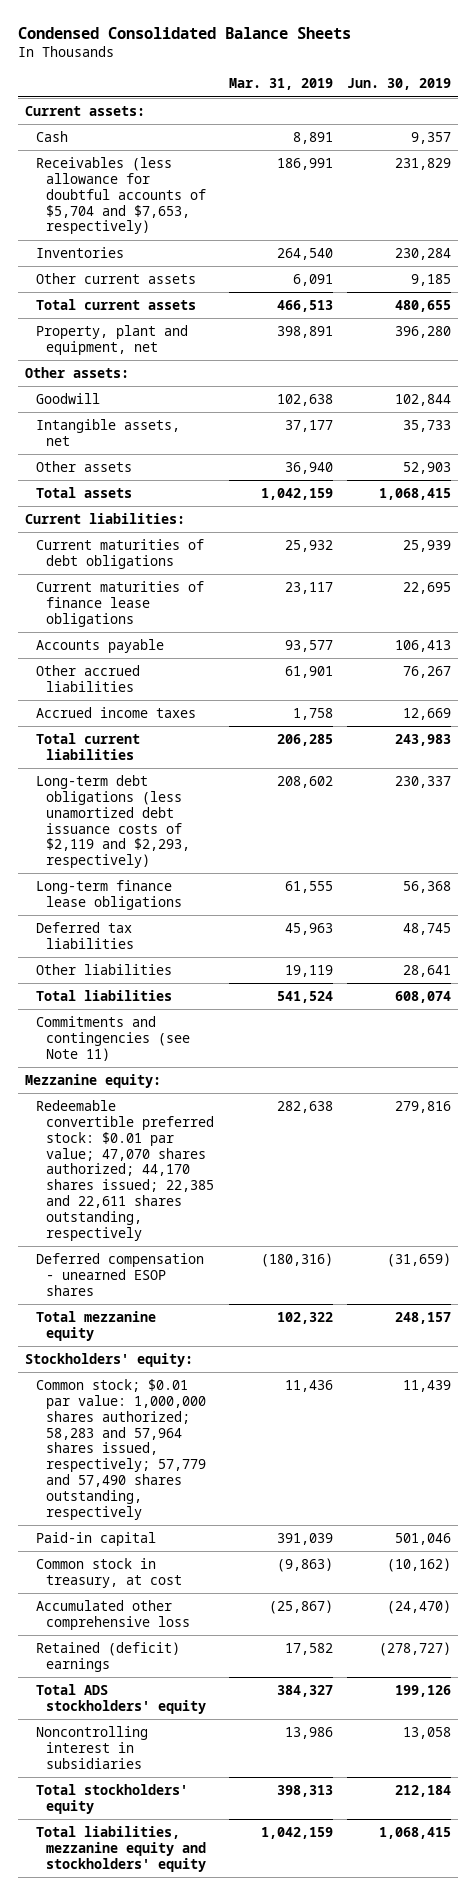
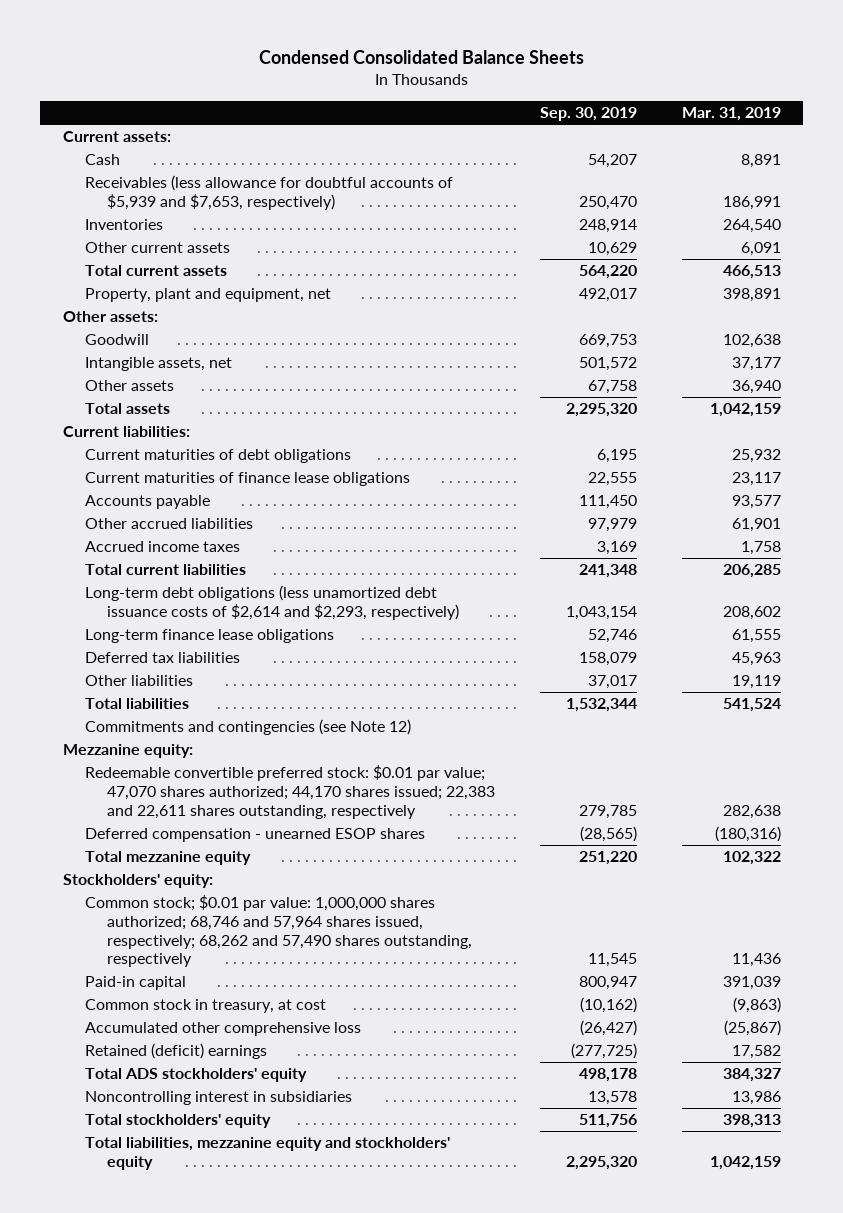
[346,78,451,91] Jun. 30, 2019 -> none
none -> [539,107,637,122] Sep. 30, 2019
[35,157,207,235] Receivables (less allowance for doubtful accounts of $5,704 and $7,653, respectively) -> [84,175,453,210] Receivables (less allowance for doubtful accounts of $5,939 and $7,653, respectively)
[35,775,191,869] Long-term debt obligations (less unamortized debt issuance costs of $2,119 and $2,293, respectively) -> [84,585,459,620] Long-term debt obligations (less unamortized debt issuance costs of $2,614 and $2,293, respectively)
[35,1016,191,1061] Commitments and contingencies (see Note 11) -> [84,719,411,736] Commitments and contingencies (see Note 12)
[35,1100,215,1241] Redeemable convertible preferred stock: $0.01 par value; 47,070 shares authorized; 44,170 shares issued; 22,385 and 22,611 shares outstanding, respectively -> [84,765,495,819] Redeemable convertible preferred stock: $0.01 par value; 47,070 shares authorized; 44,170 shares issued; 22,383 and 22,611 shares outstanding, respectively
[35,1379,207,1520] Common stock; $0.01 par value: 1,000,000 shares authorized; 58,283 and 57,964 shares issued, respectively; 57,779 and 57,490 shares outstanding, respectively -> [84,895,472,968] Common stock; $0.01 par value: 1,000,000 shares authorized; 68,746 and 57,964 shares issued, respectively; 68,262 and 57,490 shares outstanding, respectively

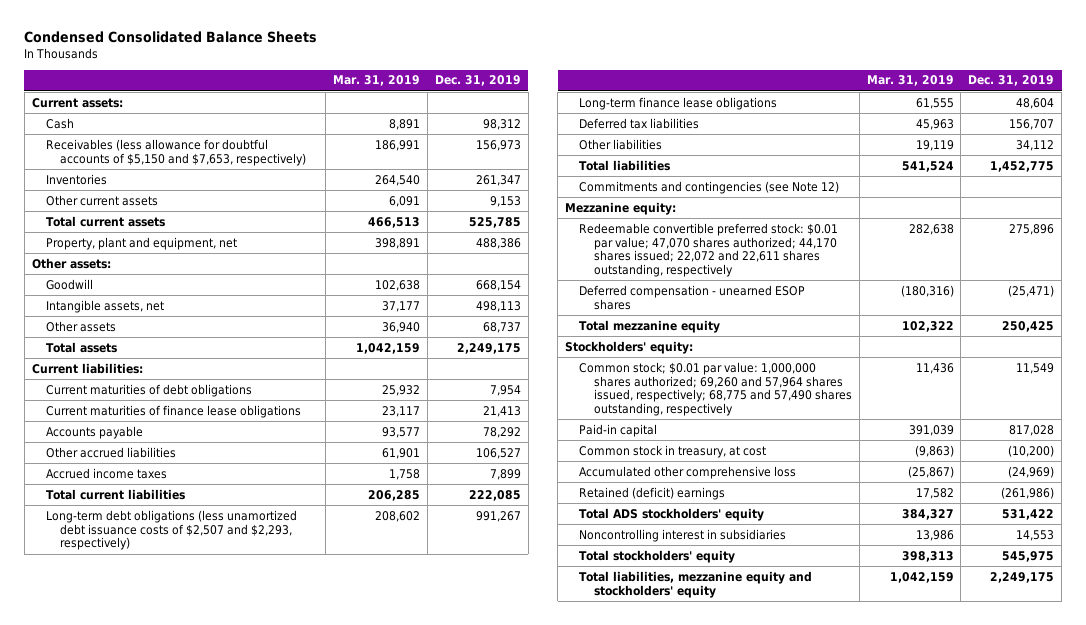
[539,107,637,122] Sep. 30, 2019 -> none
none -> [435,75,522,87] Dec. 31, 2019
[84,175,453,210] Receivables (less allowance for doubtful accounts of $5,939 and $7,653, respectively) -> [46,138,307,166] Receivables (less allowance for doubtful accounts of $5,150 and $7,653, respectively)
[84,585,459,620] Long-term debt obligations (less unamortized debt issuance costs of $2,614 and $2,293, respectively) -> [46,509,298,551] Long-term debt obligations (less unamortized debt issuance costs of $2,507 and $2,293, respectively)
[84,765,495,819] Redeemable convertible preferred stock: $0.01 par value; 47,070 shares authorized; 44,170 shares issued; 22,383 and 22,611 shares outstanding, respectively -> [579,222,839,278] Redeemable convertible preferred stock: $0.01 par value; 47,070 shares authorized; 44,170 shares issued; 22,072 and 22,611 shares outstanding, respectively
[84,895,472,968] Common stock; $0.01 par value: 1,000,000 shares authorized; 68,746 and 57,964 shares issued, respectively; 68,262 and 57,490 shares outstanding, respectively -> [579,361,852,417] Common stock; $0.01 par value: 1,000,000 shares authorized; 69,260 and 57,964 shares issued, respectively; 68,775 and 57,490 shares outstanding, respectively

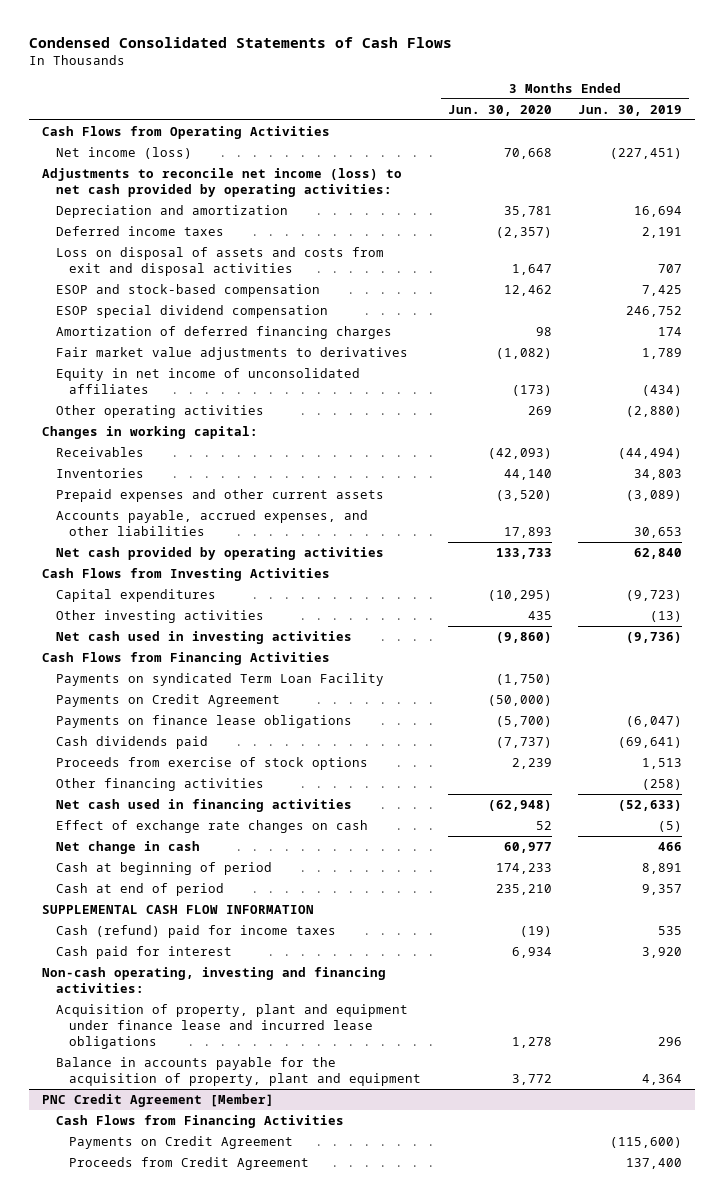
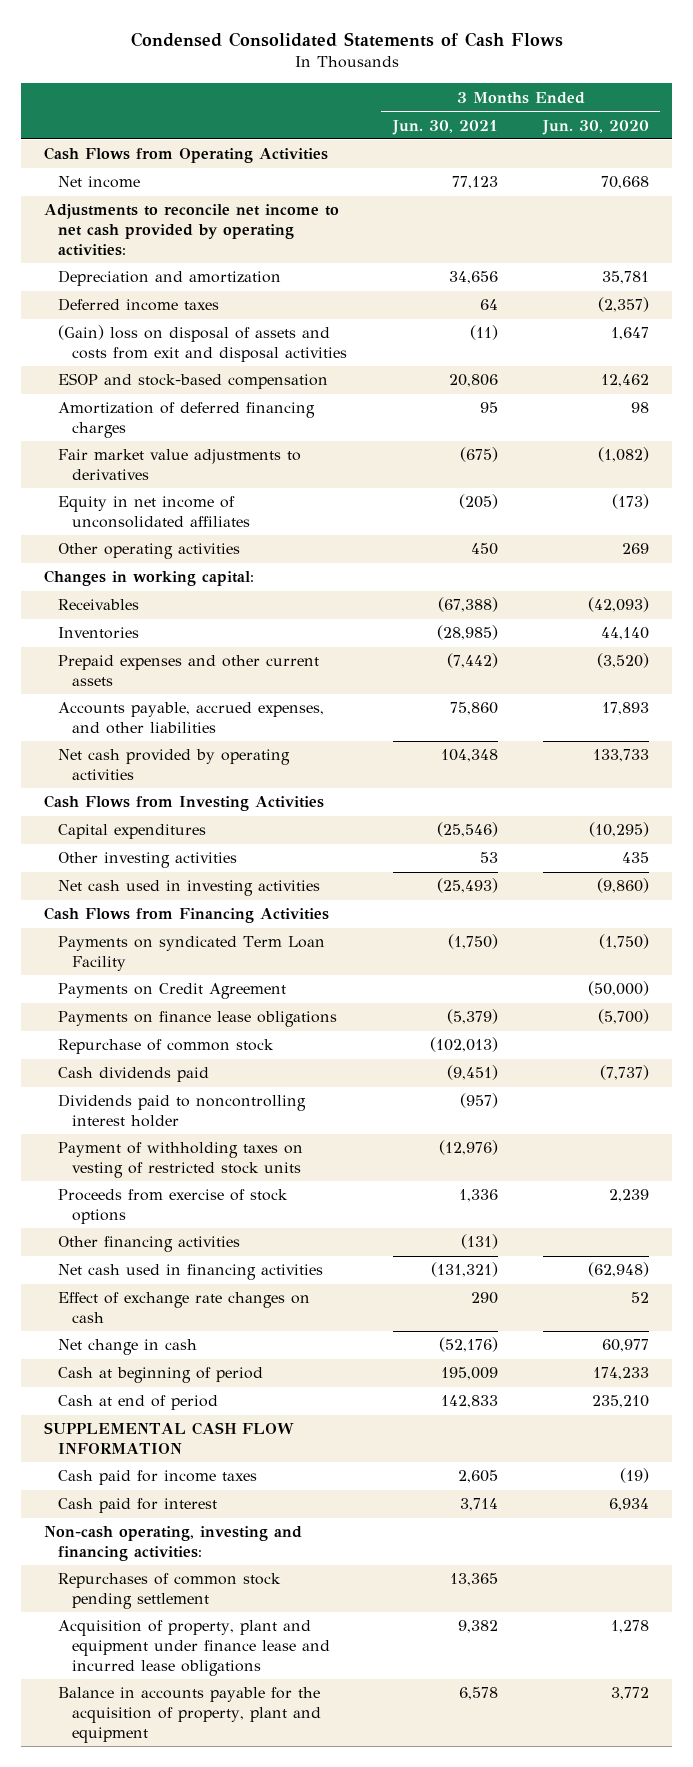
[577,104,682,116] Jun. 30, 2019 -> none
none -> [391,119,498,135] Jun. 30, 2021
[55,147,192,160] Net income (loss) -> [58,176,141,189] Net income
[41,168,402,197] Adjustments to reconcile net income (loss) to net cash provided by operating activities: -> [44,204,340,256] Adjustments to reconcile net income to net cash provided by operating activities:
[55,247,384,276] Loss on disposal of assets and costs from exit and disposal activities -> [58,325,348,362] (Gain) loss on disposal of assets and costs from exit and disposal activities
[55,305,328,319] ESOP special dividend compensation -> none
none -> [58,1039,275,1055] Repurchase of common stock
none -> [58,1094,307,1127] Dividends paid to noncontrolling interest holder
none -> [58,1142,304,1178] Payment of withholding taxes on vesting of restricted stock units
[55,925,336,939] Cash (refund) paid for income taxes -> [58,1470,258,1486] Cash paid for income taxes
none -> [58,1573,282,1609] Repurchases of common stock pending settlement
[41,1094,274,1108] PNC Credit Agreement [Member] -> none
[55,1115,344,1129] Cash Flows from Financing Activities -> none
[69,1136,294,1150] Payments on Credit Agreement -> none
[69,1157,310,1171] Proceeds from Credit Agreement -> none

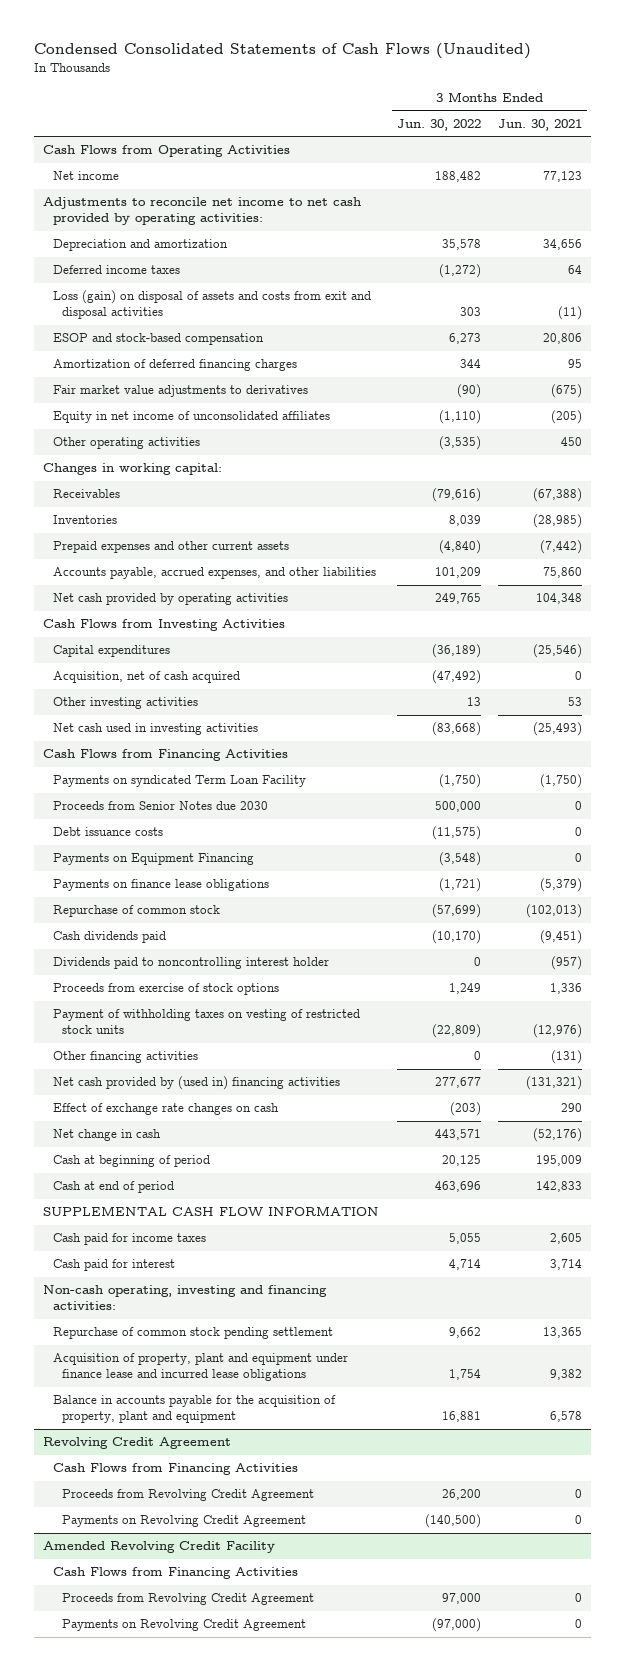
[130,31,563,47] Condensed Consolidated Statements of Cash Flows -> [34,43,532,60] Condensed Consolidated Statements of Cash Flows (Unaudited)
[542,119,650,135] Jun. 30, 2020 -> none
none -> [396,118,481,131] Jun. 30, 2022
[58,325,348,362] (Gain) loss on disposal of assets and costs from exit and disposal activities -> [52,290,371,320] Loss (gain) on disposal of assets and costs from exit and disposal activities
none -> [52,671,240,684] Acquisition, net of cash acquired
[58,983,287,1000] Payments on Credit Agreement -> none
none -> [52,801,268,811] Proceeds from Senior Notes due 2030
none -> [52,827,163,837] Debt issuance costs
none -> [52,853,254,866] Payments on Equipment Financing
[58,1142,304,1178] Payment of withholding taxes on vesting of restricted stock units -> [52,1009,360,1035] Payment of withholding taxes on vesting of restricted stock units
[58,1264,324,1281] Net cash used in financing activities -> [52,1076,340,1091] Net cash provided by (used in) financing activities
[58,1573,282,1609] Repurchases of common stock pending settlement -> [52,1327,333,1340] Repurchase of common stock pending settlement
none -> [43,1437,232,1450] Revolving Credit Agreement
none -> [52,1463,298,1476] Cash Flows from Financing Activities
none -> [62,1489,315,1502] Proceeds from Revolving Credit Agreement
none -> [62,1515,307,1528] Payments on Revolving Credit Agreement
none -> [43,1541,276,1554] Amended Revolving Credit Facility
none -> [52,1567,298,1580] Cash Flows from Financing Activities
none -> [62,1593,315,1606] Proceeds from Revolving Credit Agreement
none -> [62,1619,307,1632] Payments on Revolving Credit Agreement

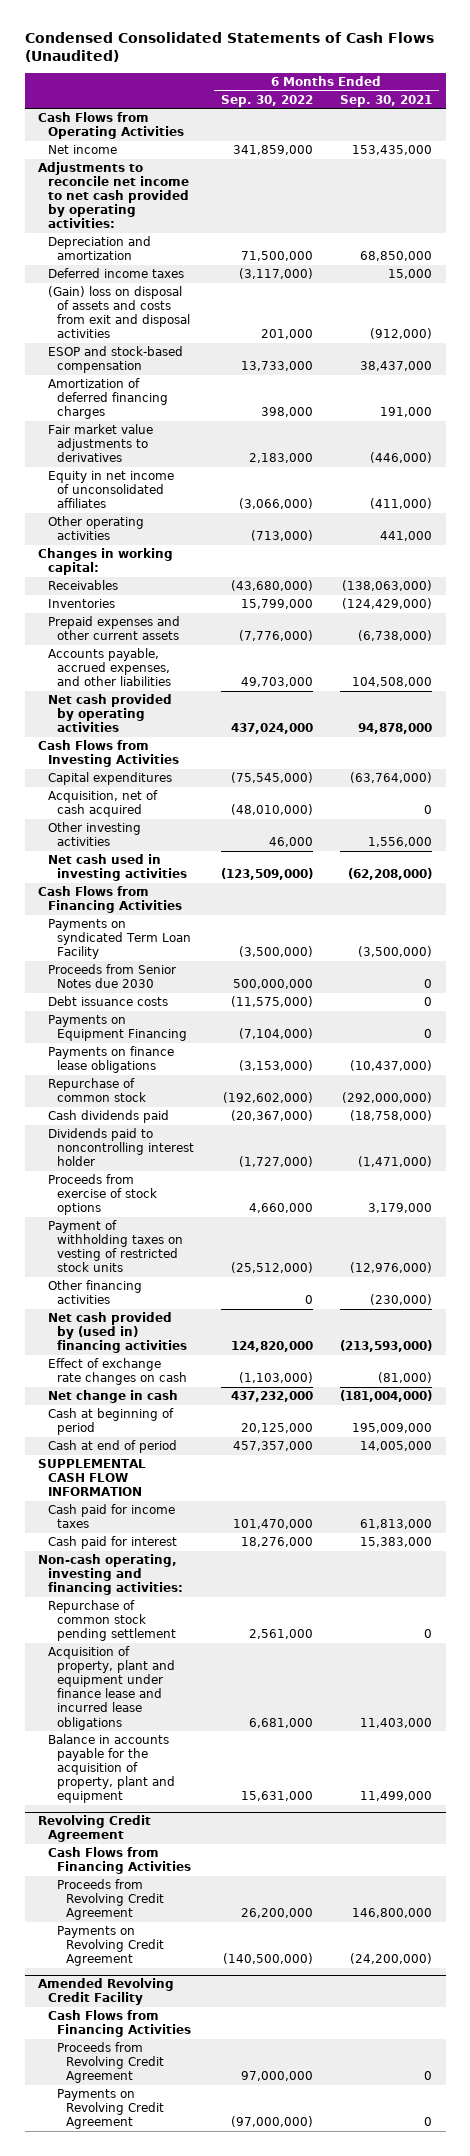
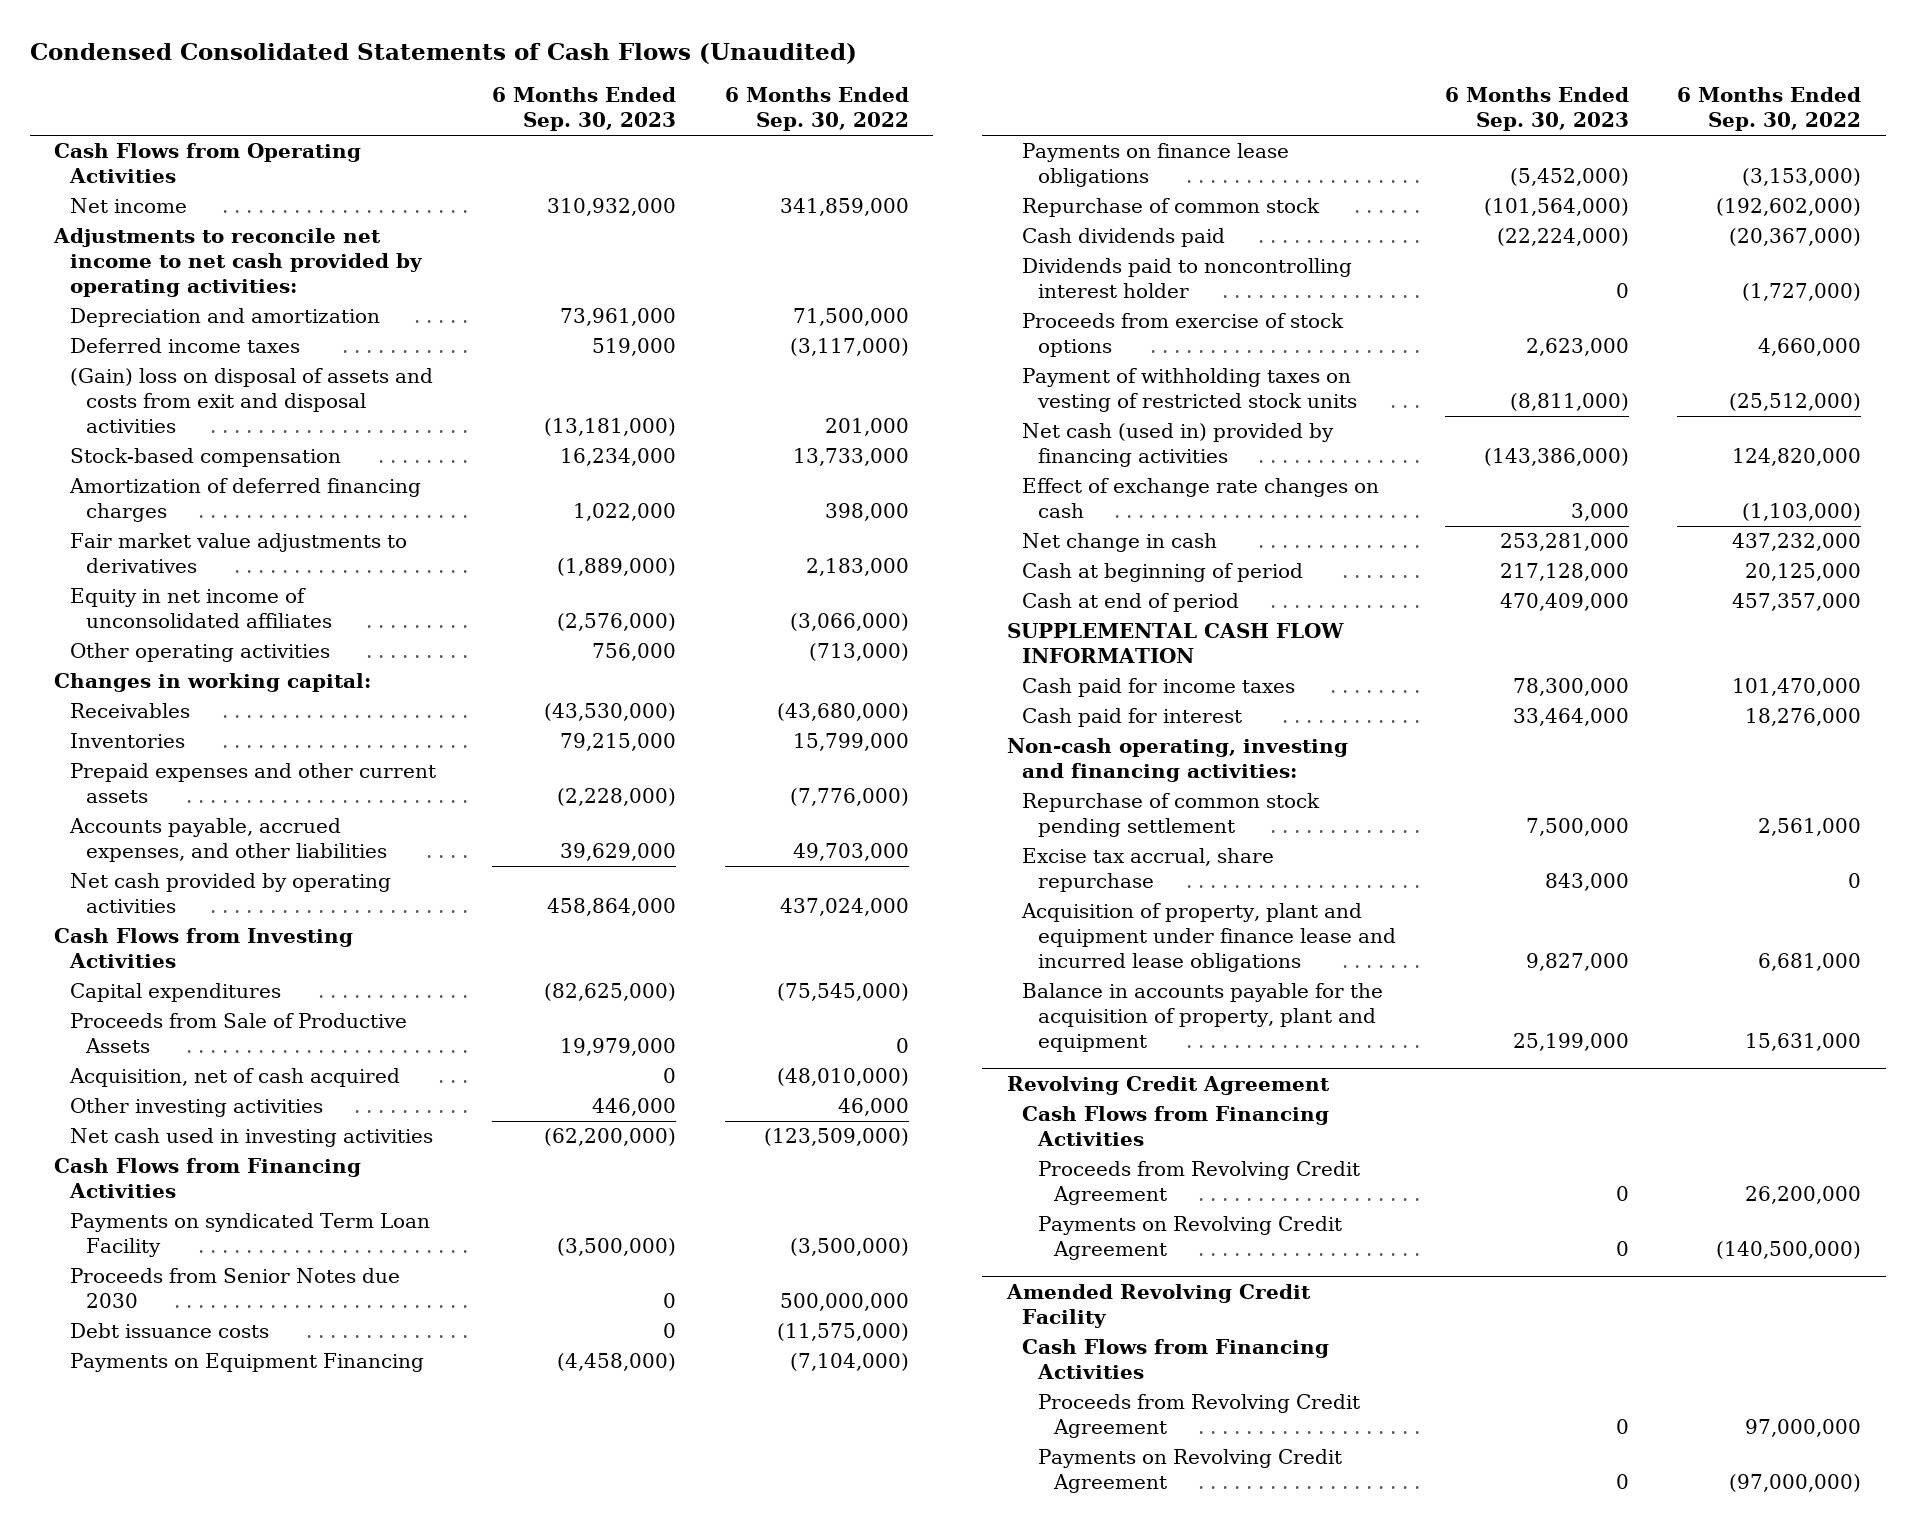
[340,94,433,107] Sep. 30, 2021 -> none
none -> [492,87,677,132] 6 Months Ended Sep. 30, 2023
[47,346,183,374] ESOP and stock-based compensation -> [69,448,341,468] Stock-based compensation
none -> [69,1013,407,1054] Proceeds from Sale of Productive Assets
[47,1280,142,1305] Other financing activities -> none
[47,1312,187,1354] Net cash provided by (used in) financing activities -> [1022,423,1335,468] Net cash (used in) provided by financing activities
none -> [1022,848,1275,893] Excise tax accrual, share repurchase

